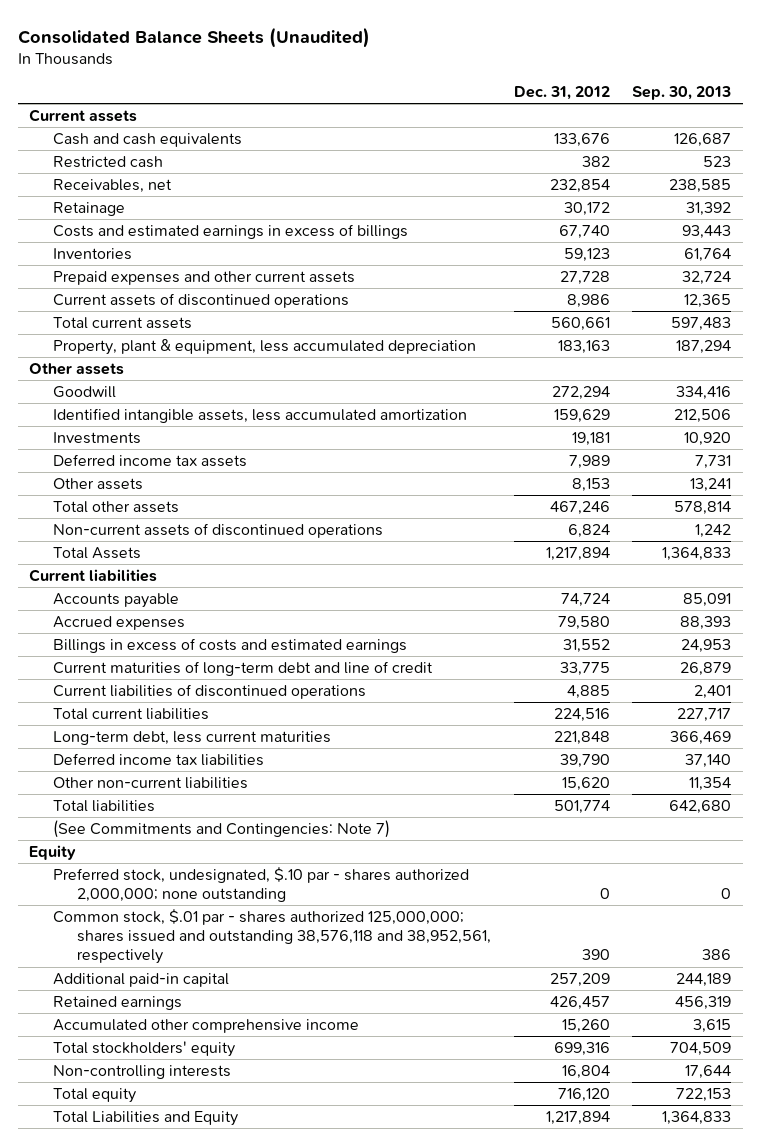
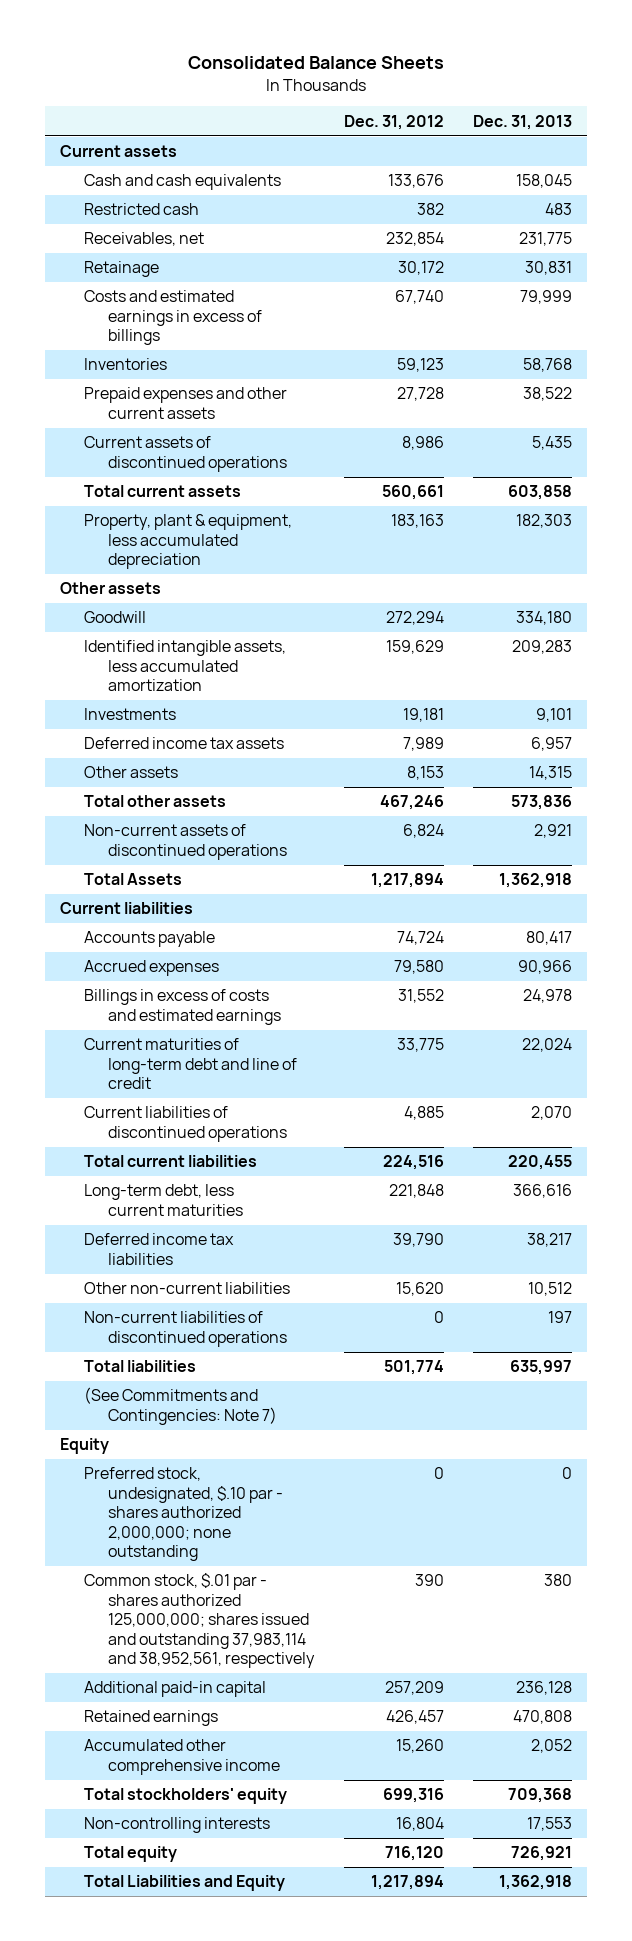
[18,26,371,48] Consolidated Balance Sheets (Unaudited) -> [188,56,445,70] Consolidated Balance Sheets
[632,86,732,101] Sep. 30, 2013 -> none
none -> [473,114,573,130] Dec. 31, 2013
none -> [83,1311,287,1347] Non-current liabilities of discontinued operations
[53,909,491,965] Common stock, $.01 par - shares authorized 125,000,000; shares issued and outstanding 38,576,118 and 38,952,561, respectively -> [83,1573,315,1669] Common stock, $.01 par - shares authorized 125,000,000; shares issued and outstanding 37,983,114 and 38,952,561, respectively

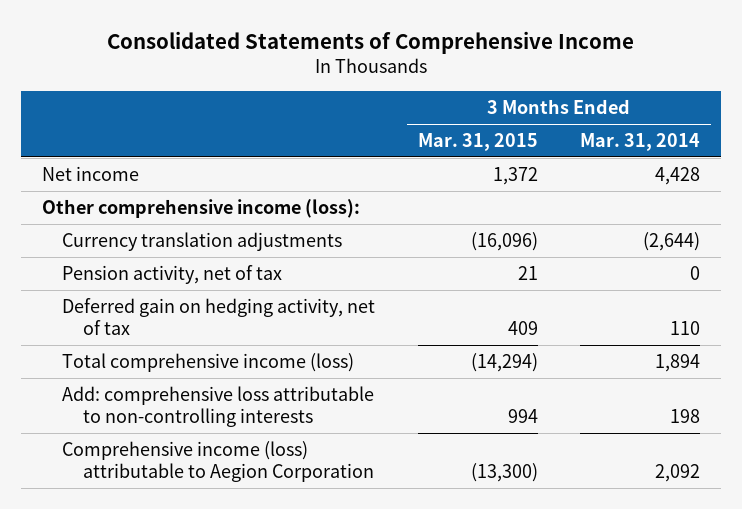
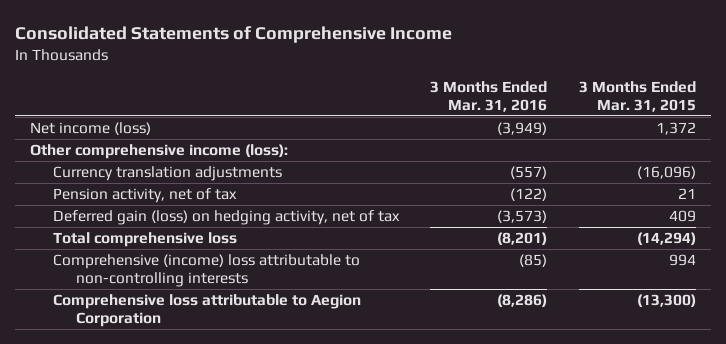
[580,133,701,152] Mar. 31, 2014 -> none
none -> [430,80,548,112] 3 Months Ended Mar. 31, 2016
[42,165,140,181] Net income -> [30,121,152,135] Net income (loss)
[62,297,376,336] Deferred gain on hedging activity, net of tax -> [53,209,401,225] Deferred gain (loss) on hedging activity, net of tax
[62,352,355,372] Total comprehensive income (loss) -> [53,231,238,247] Total comprehensive loss
[62,385,375,428] Add: comprehensive loss attributable to non-controlling interests -> [53,253,361,288] Comprehensive (income) loss attributable to non-controlling interests
[62,440,374,483] Comprehensive income (loss) attributable to Aegion Corporation -> [53,293,362,328] Comprehensive loss attributable to Aegion Corporation

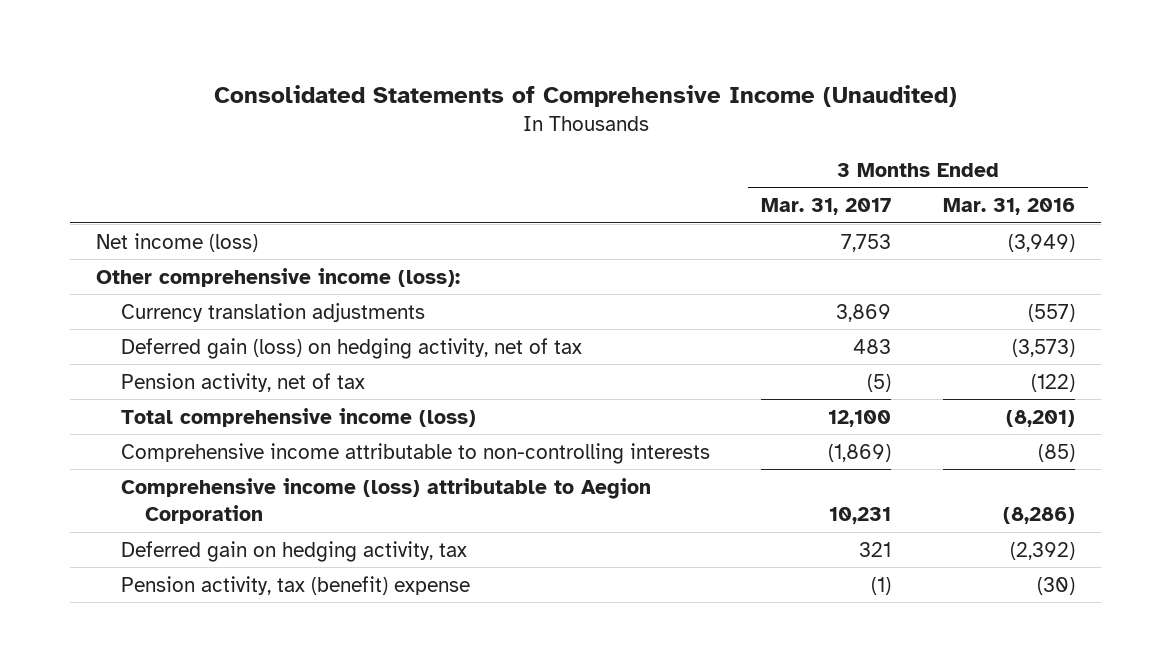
[14,26,452,44] Consolidated Statements of Comprehensive Income -> [213,84,957,107] Consolidated Statements of Comprehensive Income (Unaudited)
[578,80,696,112] 3 Months Ended Mar. 31, 2015 -> none
none -> [761,198,892,216] Mar. 31, 2017
[53,187,238,203] Pension activity, net of tax -> [120,372,365,392] Pension activity, net of tax
[53,231,238,247] Total comprehensive loss -> [120,407,476,427] Total comprehensive income (loss)
[53,253,361,288] Comprehensive (income) loss attributable to non-controlling interests -> [120,442,710,464] Comprehensive income attributable to non-controlling interests
[53,293,362,328] Comprehensive loss attributable to Aegion Corporation -> [120,477,651,525] Comprehensive income (loss) attributable to Aegion Corporation
none -> [120,540,467,562] Deferred gain on hedging activity, tax
none -> [120,575,470,595] Pension activity, tax (benefit) expense

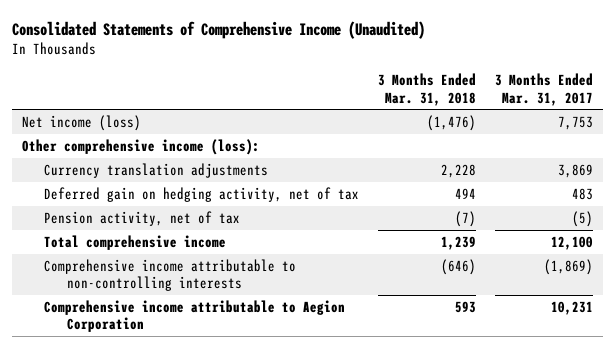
[943,198,1076,216] Mar. 31, 2016 -> none
none -> [378,73,477,106] 3 Months Ended Mar. 31, 2018
[120,337,582,359] Deferred gain (loss) on hedging activity, net of tax -> [44,186,360,202] Deferred gain on hedging activity, net of tax
[120,407,476,427] Total comprehensive income (loss) -> [44,234,227,250] Total comprehensive income
[120,540,467,562] Deferred gain on hedging activity, tax -> none
[120,575,470,595] Pension activity, tax (benefit) expense -> none
[120,477,651,525] Comprehensive income (loss) attributable to Aegion Corporation -> [44,299,346,333] Comprehensive income attributable to Aegion Corporation

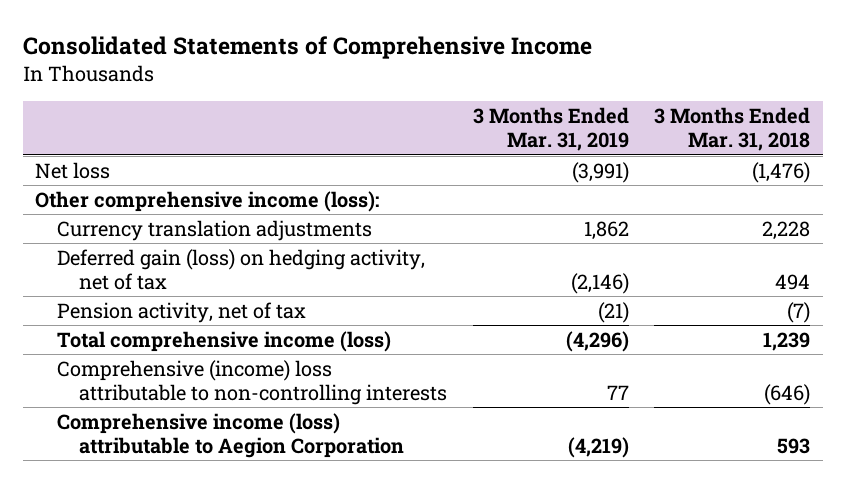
[12,20,426,39] Consolidated Statements of Comprehensive Income (Unaudited) -> [22,35,592,59] Consolidated Statements of Comprehensive Income
[495,73,594,106] 3 Months Ended Mar. 31, 2017 -> none
none -> [472,107,629,152] 3 Months Ended Mar. 31, 2019
[21,114,141,131] Net income (loss) -> [35,161,111,179] Net loss
[44,186,360,202] Deferred gain on hedging activity, net of tax -> [57,248,426,290] Deferred gain (loss) on hedging activity, net of tax
[44,234,227,250] Total comprehensive income -> [57,330,392,352] Total comprehensive income (loss)
[44,258,297,292] Comprehensive income attributable to non-controlling interests -> [57,359,448,405] Comprehensive (income) loss attributable to non-controlling interests
[44,299,346,333] Comprehensive income attributable to Aegion Corporation -> [57,412,405,458] Comprehensive income (loss) attributable to Aegion Corporation

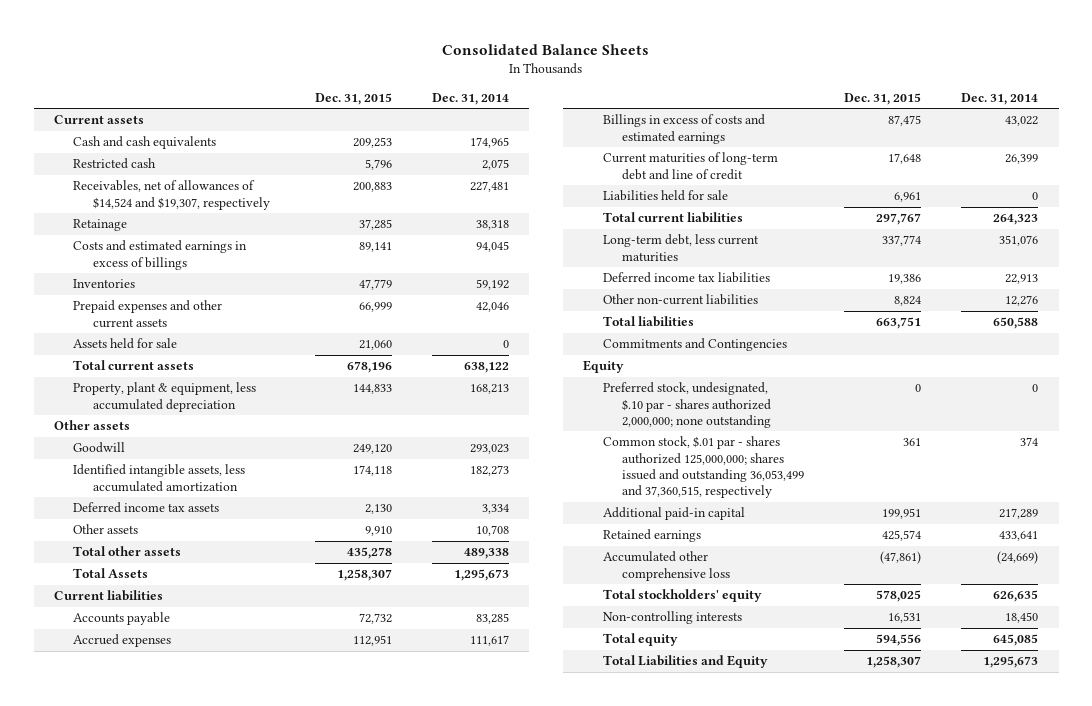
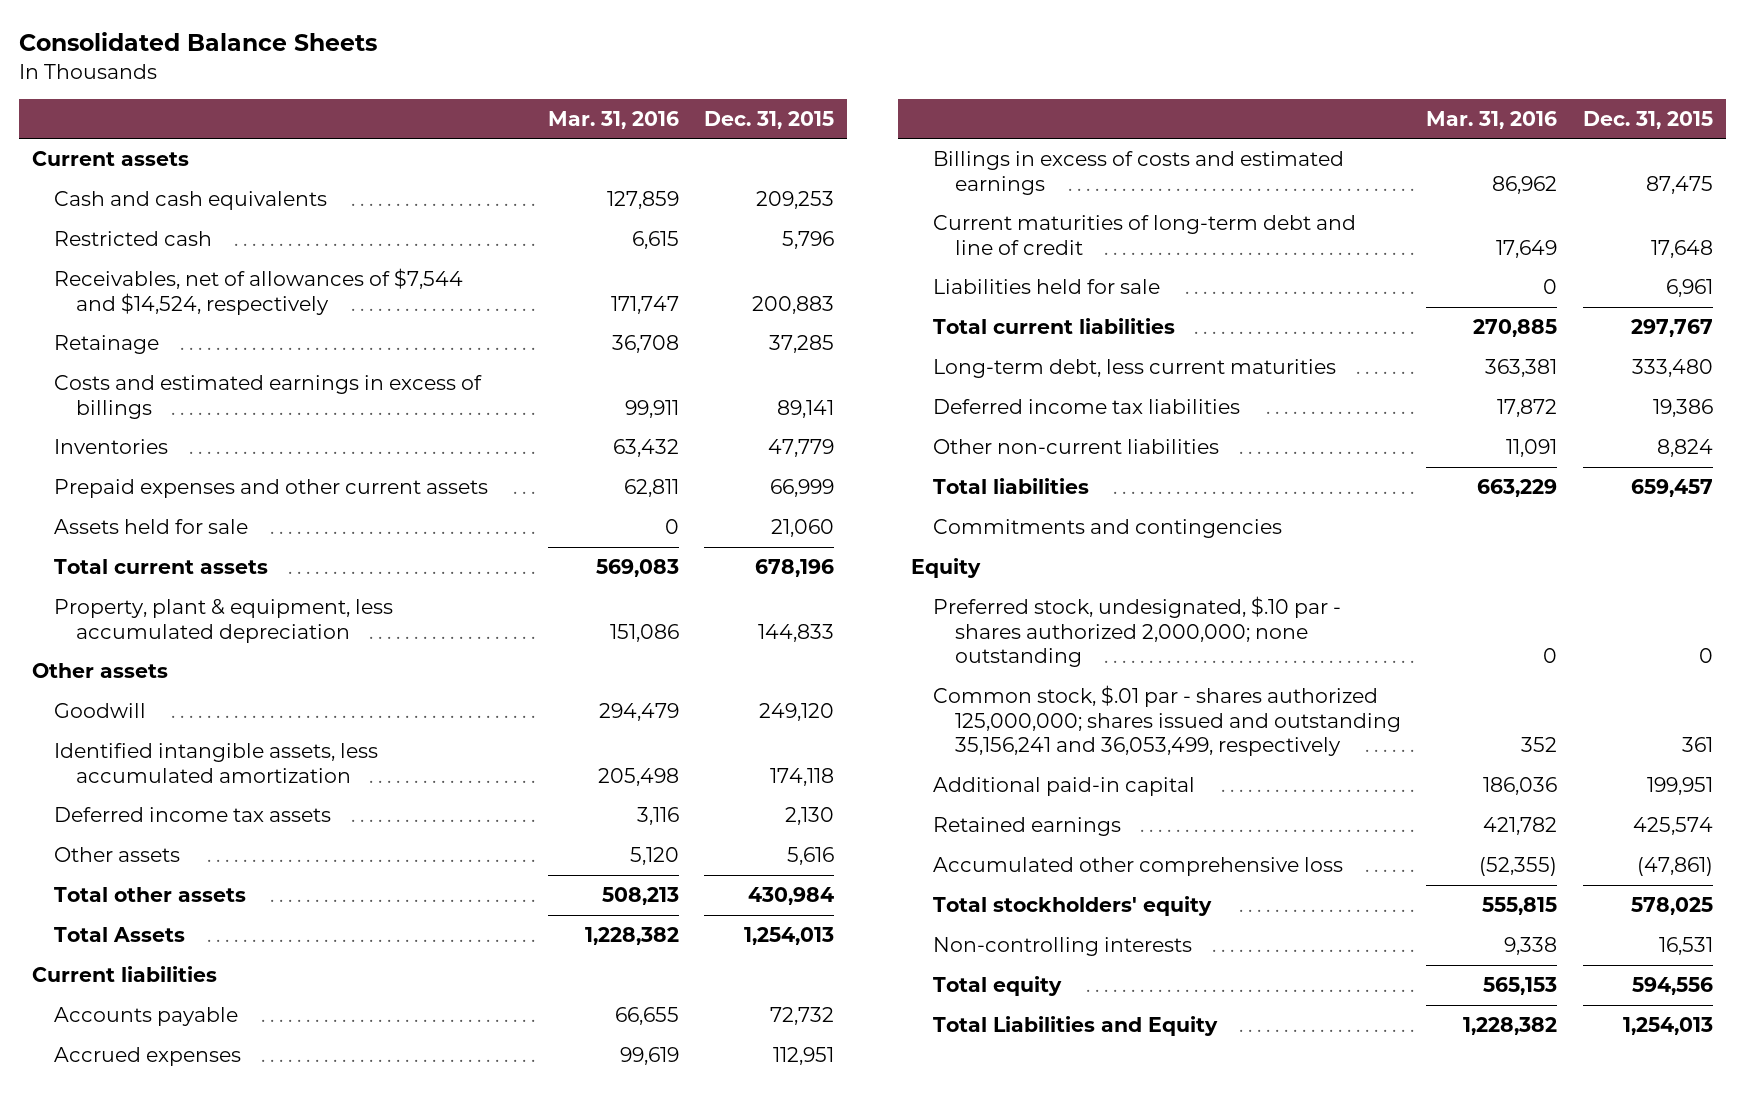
[432,92,510,105] Dec. 31, 2014 -> none
none -> [547,110,679,129] Mar. 31, 2016
[73,180,270,210] Receivables, net of allowances of $14,524 and $19,307, respectively -> [54,267,464,315] Receivables, net of allowances of $7,544 and $14,524, respectively
[365,526,393,537] 9,910 -> [787,846,835,865] 5,616
[347,547,393,560] 435,278 -> [748,886,835,905] 430,984
[337,569,393,582] 1,258,307 -> [744,926,835,945] 1,254,013
[882,235,922,247] 337,774 -> [1631,358,1713,377] 333,480
[876,317,922,330] 663,751 -> [1630,478,1713,497] 659,457
[602,338,787,352] Commitments and Contingencies -> [932,518,1282,538] Commitments and contingencies
[602,436,805,499] Common stock, $.01 par - shares authorized 125,000,000; shares issued and outstanding 36,053,499 and 37,360,515, respectively -> [932,684,1401,757] Common stock, $.01 par - shares authorized 125,000,000; shares issued and outstanding 35,156,241 and 36,053,499, respectively
[866,656,922,669] 1,258,307 -> [1622,1016,1713,1035] 1,254,013

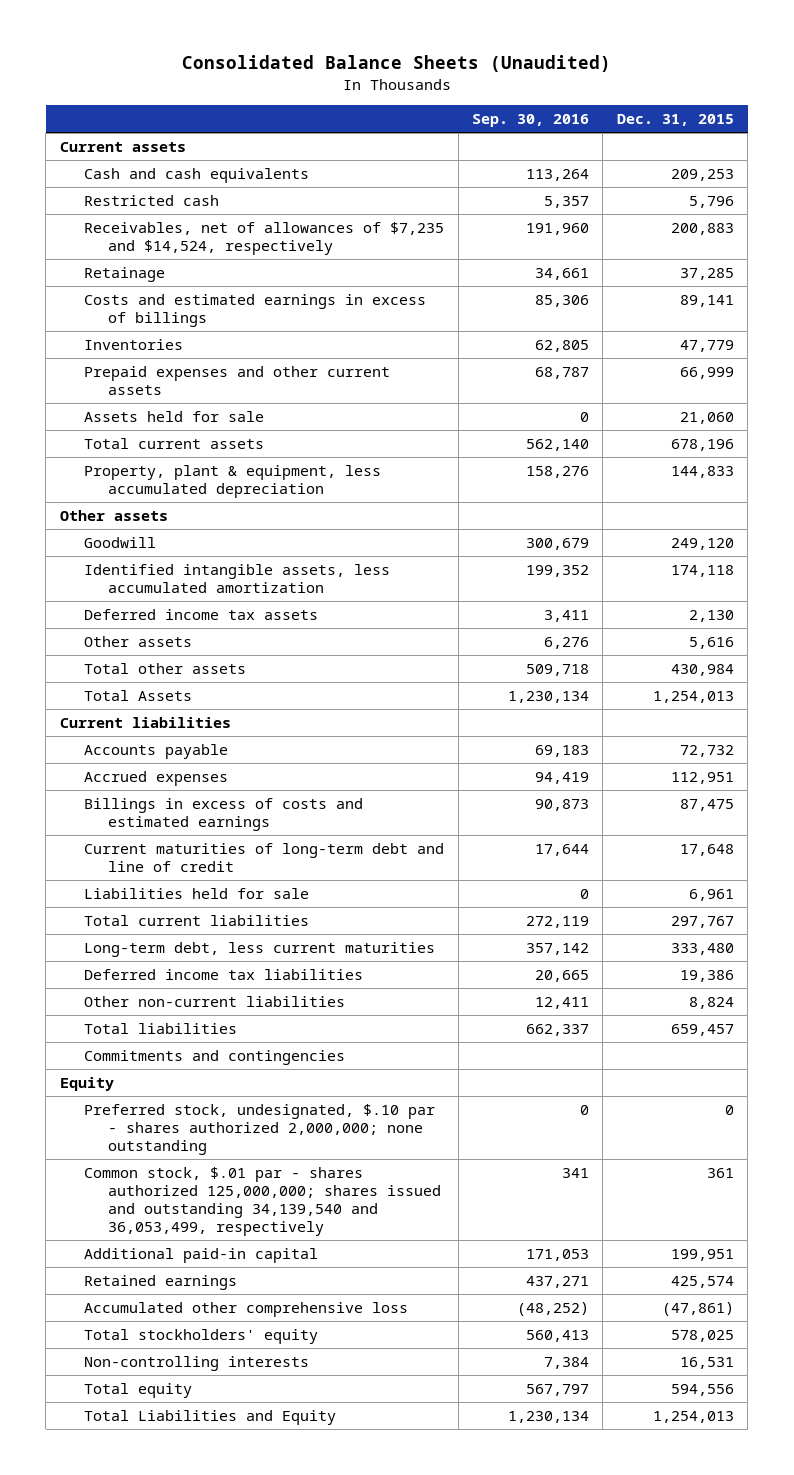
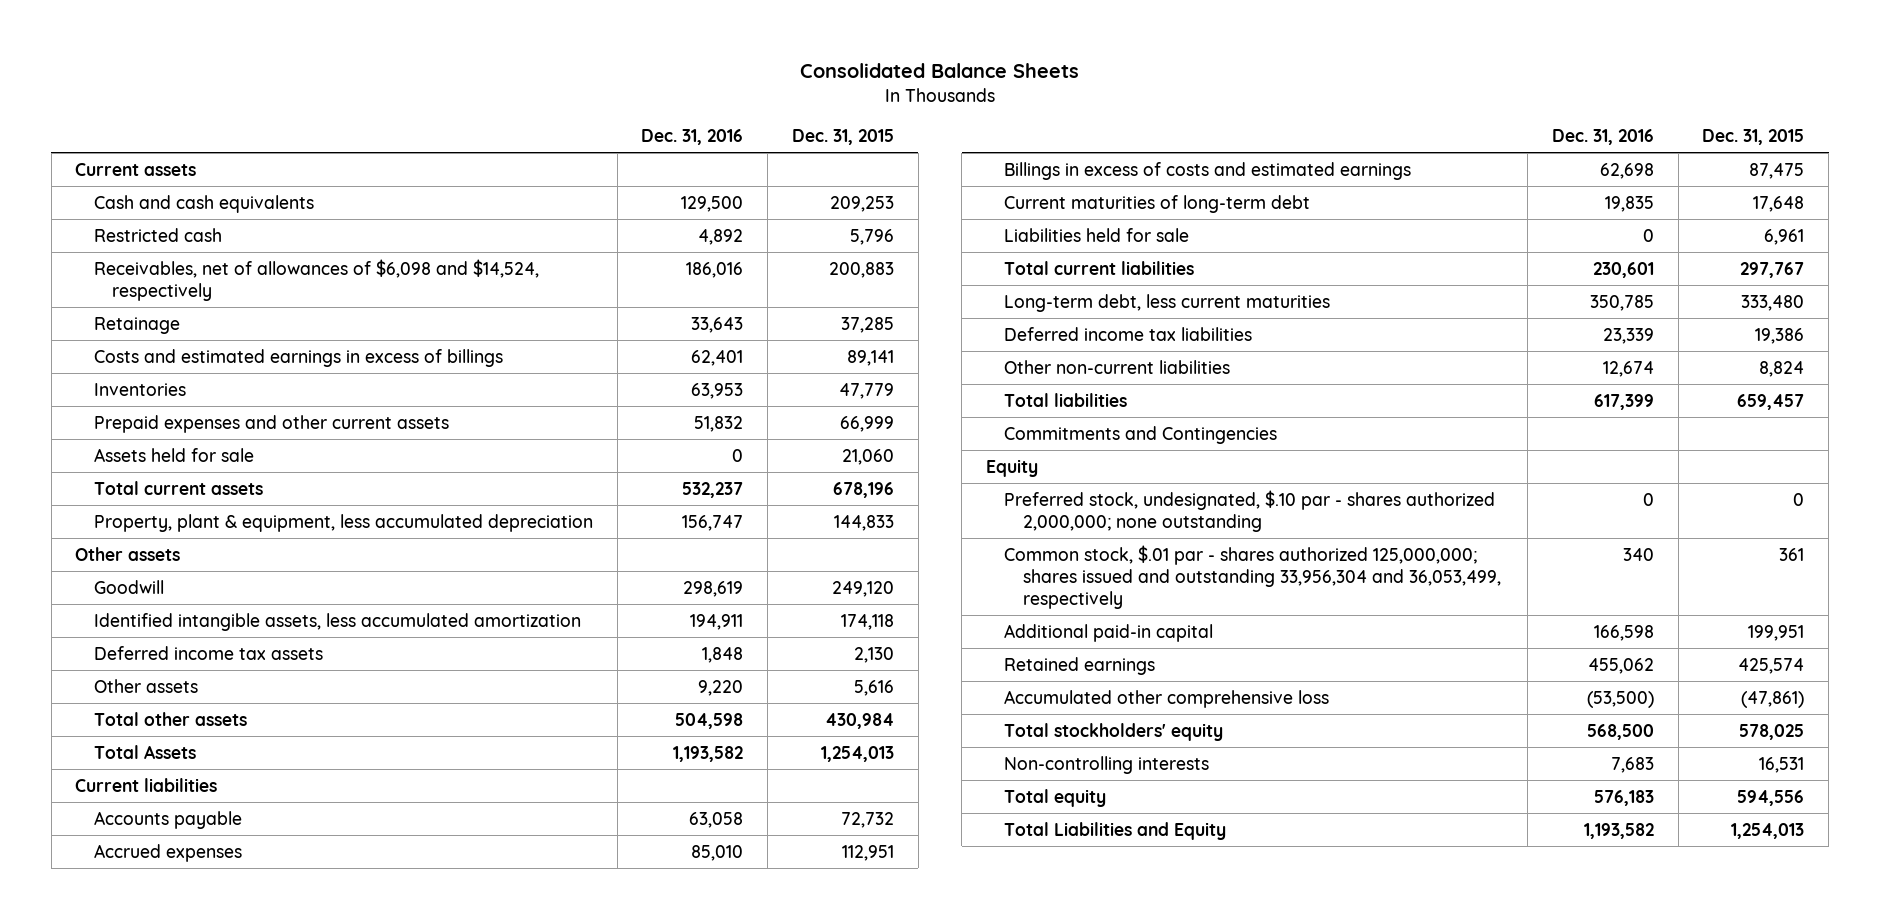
[181,55,611,73] Consolidated Balance Sheets (Unaudited) -> [799,63,1079,79] Consolidated Balance Sheets
[472,114,590,128] Sep. 30, 2016 -> none
none -> [641,128,744,145] Dec. 31, 2016
[84,221,445,256] Receivables, net of allowances of $7,235 and $14,524, respectively -> [93,258,539,301] Receivables, net of allowances of $6,098 and $14,524, respectively
[84,842,445,873] Current maturities of long-term debt and line of credit -> [1004,194,1311,213] Current maturities of long-term debt
[84,1049,346,1065] Commitments and contingencies -> [1004,425,1278,444] Commitments and Contingencies
[84,1166,442,1237] Common stock, $.01 par - shares authorized 125,000,000; shares issued and outstanding 34,139,540 and 36,053,499, respectively -> [1004,544,1501,609] Common stock, $.01 par - shares authorized 125,000,000; shares issued and outstanding 33,956,304 and 36,053,499, respectively

